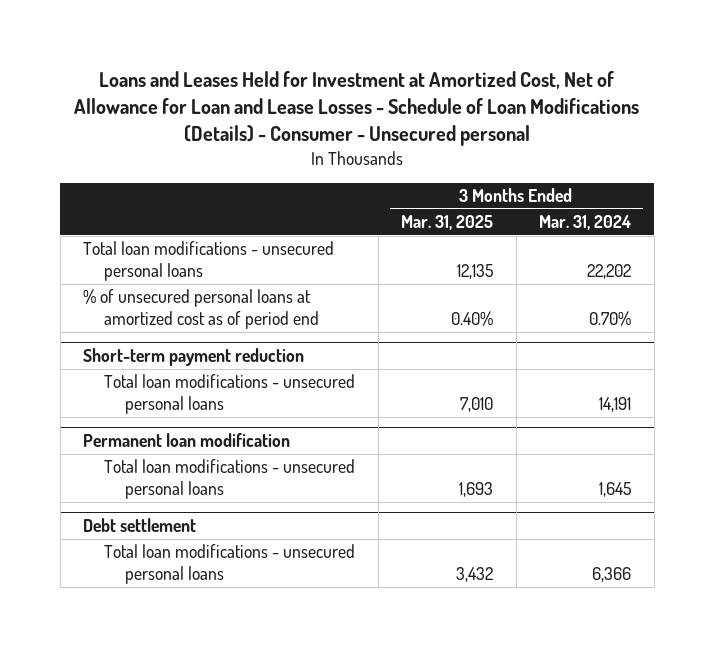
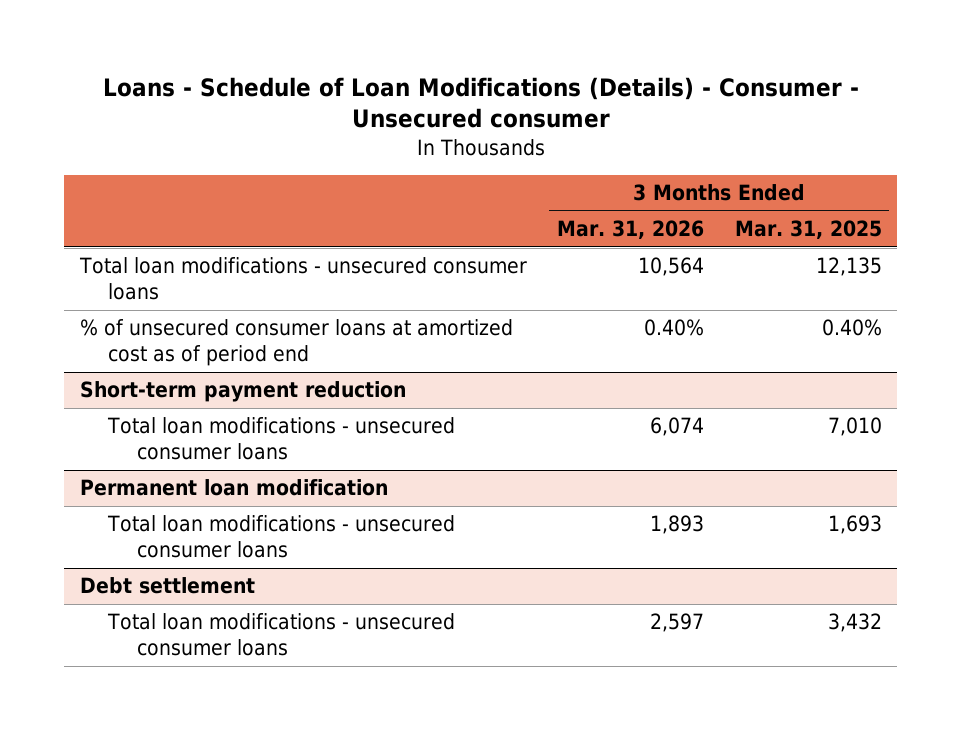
[74,71,640,147] Loans and Leases Held for Investment at Amortized Cost, Net of Allowance for Loan and Lease Losses - Schedule of Loan Modifications (Details) - Consumer - Unsecured personal -> [102,76,859,129] Loans - Schedule of Loan Modifications (Details) - Consumer - Unsecured consumer
[539,215,632,231] Mar. 31, 2024 -> none
none -> [557,220,705,240] Mar. 31, 2026
[83,241,335,281] Total loan modifications - unsecured personal loans -> [78,257,527,301] Total loan modifications - unsecured consumer loans
[83,289,320,329] % of unsecured personal loans at amortized cost as of period end -> [79,319,513,367] % of unsecured consumer loans at amortized cost as of period end
[104,374,356,414] Total loan modifications - unsecured personal loans -> [107,417,456,461] Total loan modifications - unsecured consumer loans
[104,459,356,499] Total loan modifications - unsecured personal loans -> [107,515,456,559] Total loan modifications - unsecured consumer loans
[104,544,356,584] Total loan modifications - unsecured personal loans -> [107,613,456,657] Total loan modifications - unsecured consumer loans

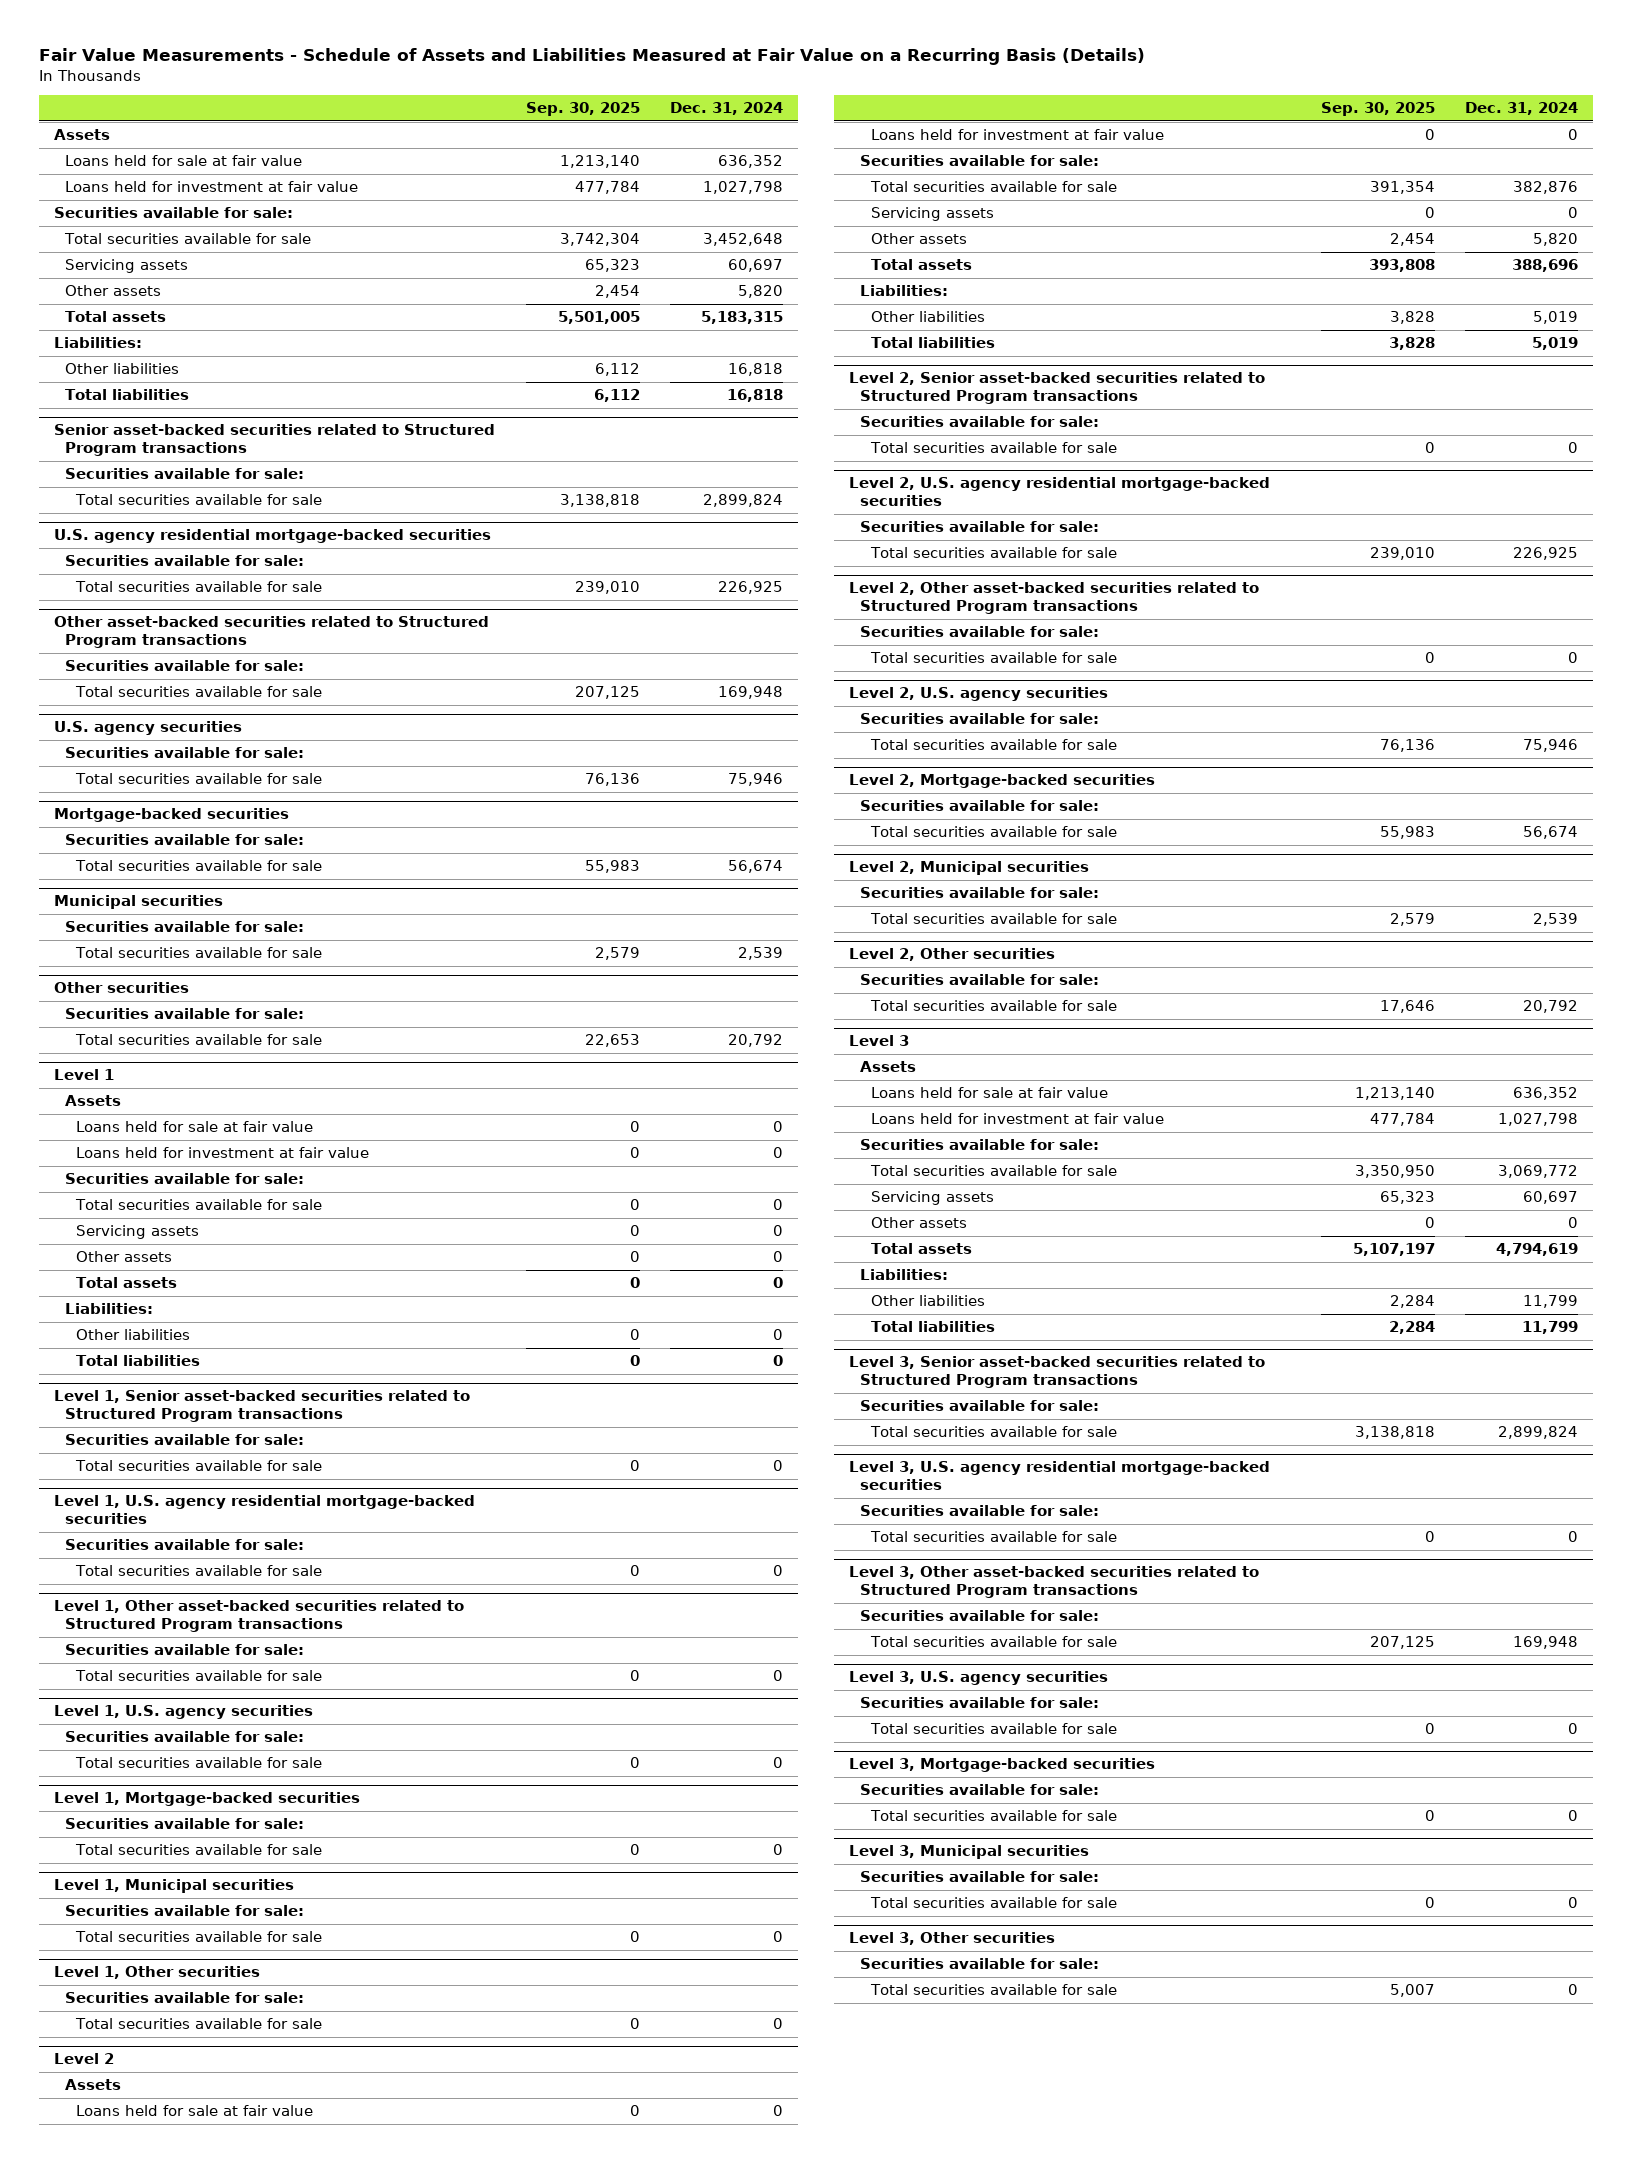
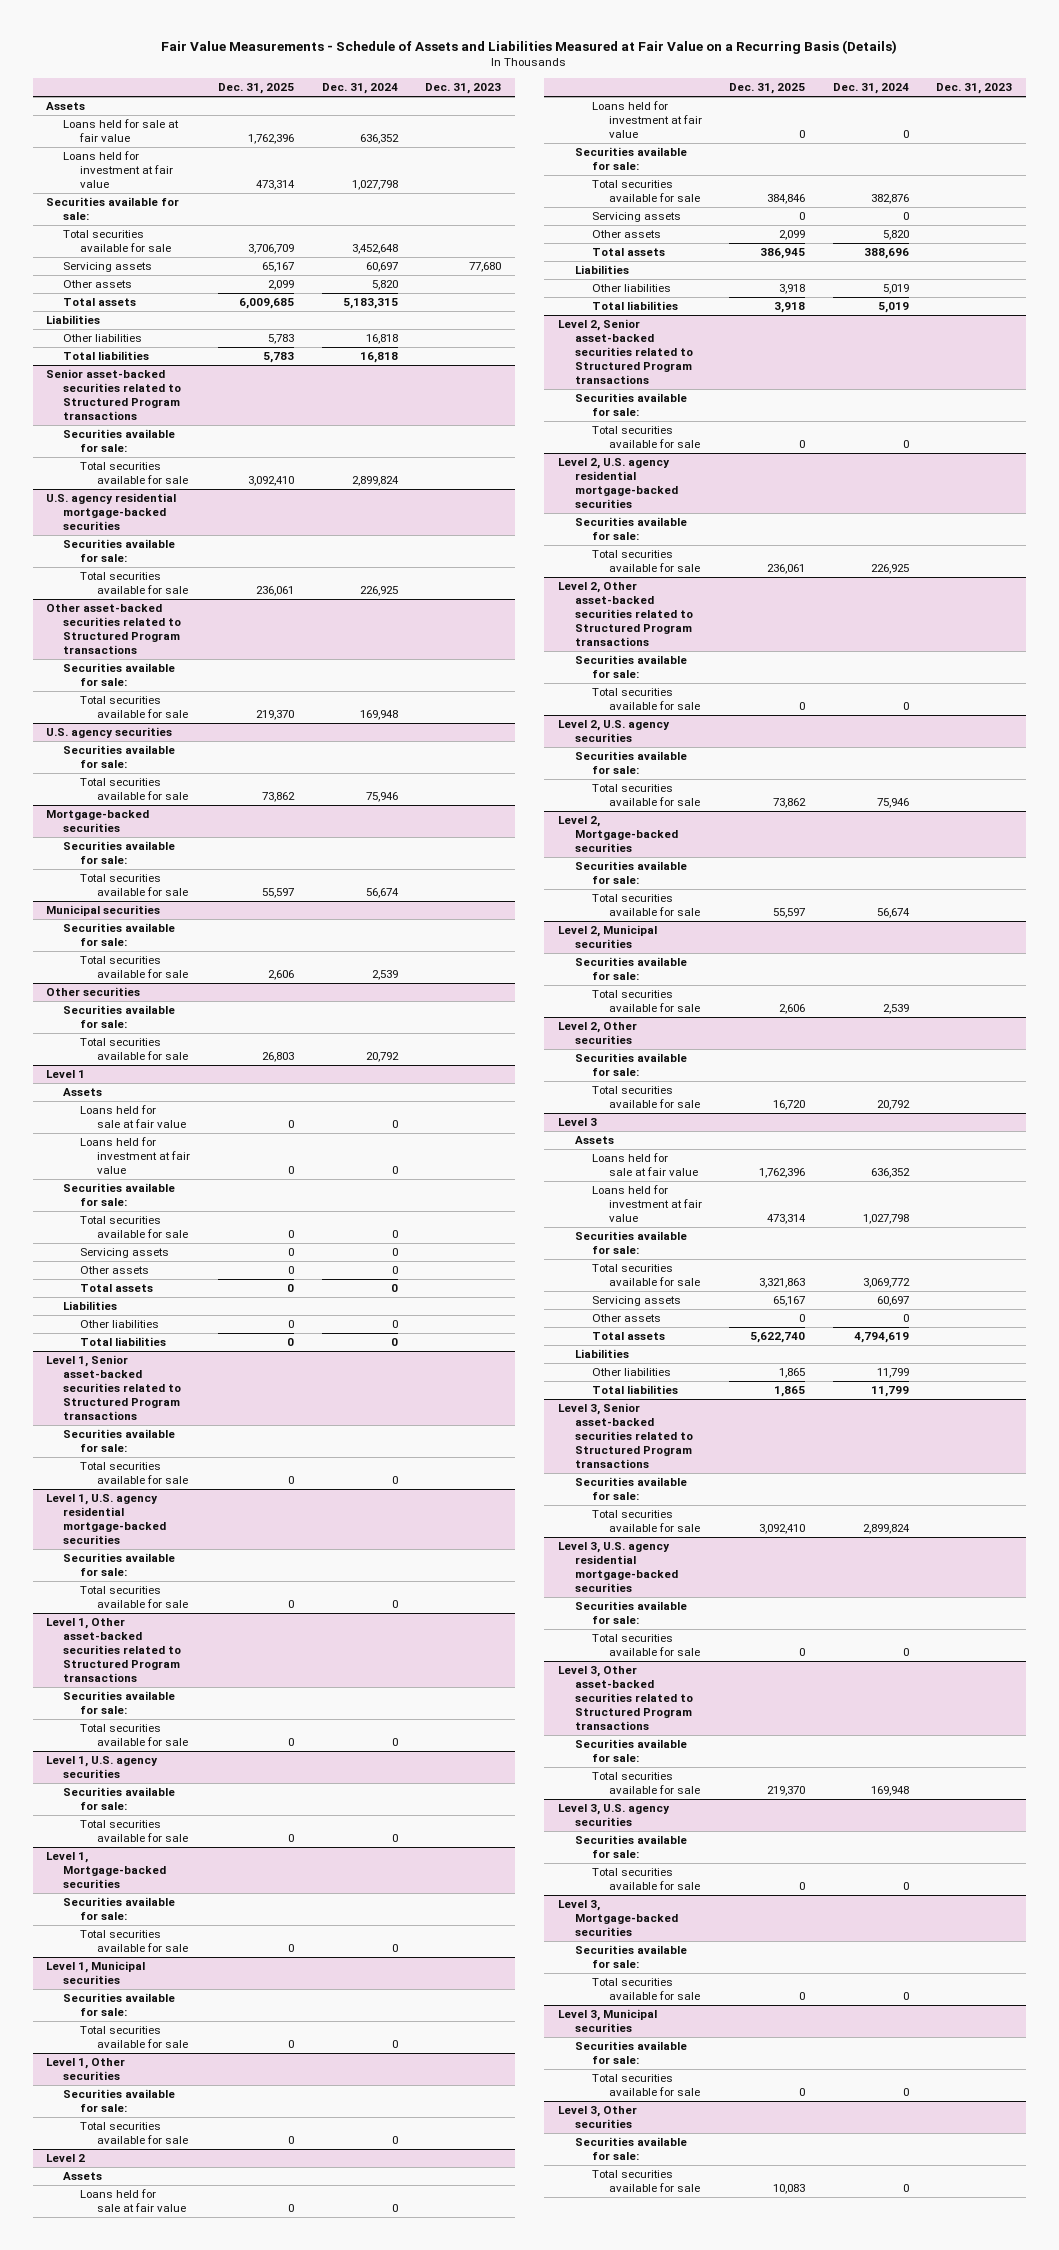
[525,102,640,117] Sep. 30, 2025 -> none
none -> [217,83,294,95] Dec. 31, 2025
none -> [425,83,502,95] Dec. 31, 2023
[54,337,143,349] Liabilities: -> [46,315,101,325] Liabilities
[65,1303,154,1315] Liabilities: -> [63,1301,118,1311] Liabilities
[860,285,949,297] Liabilities: -> [574,265,629,275] Liabilities
[860,1269,949,1281] Liabilities: -> [574,1349,629,1359] Liabilities

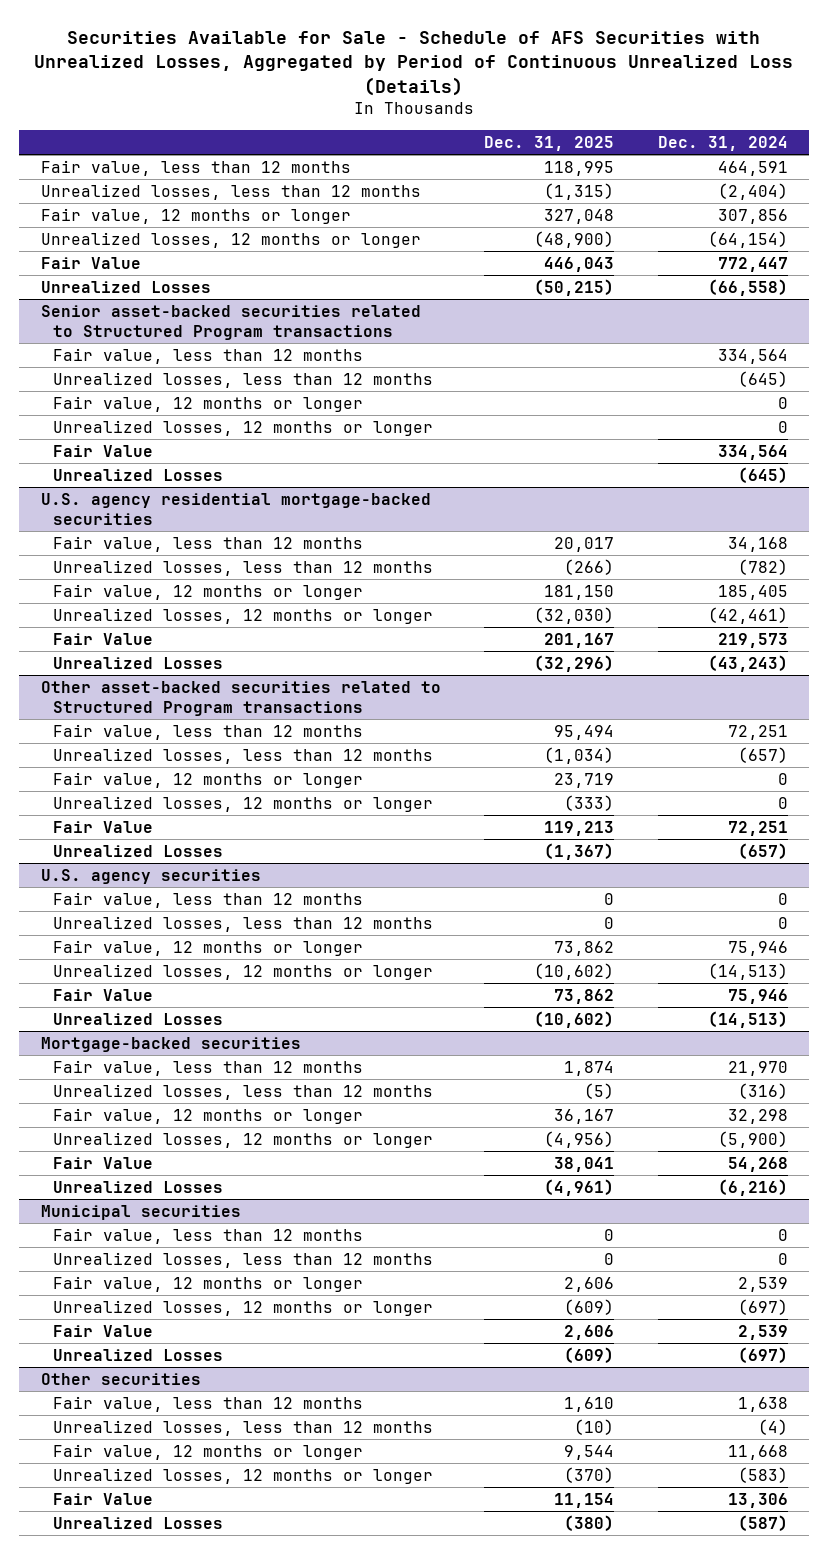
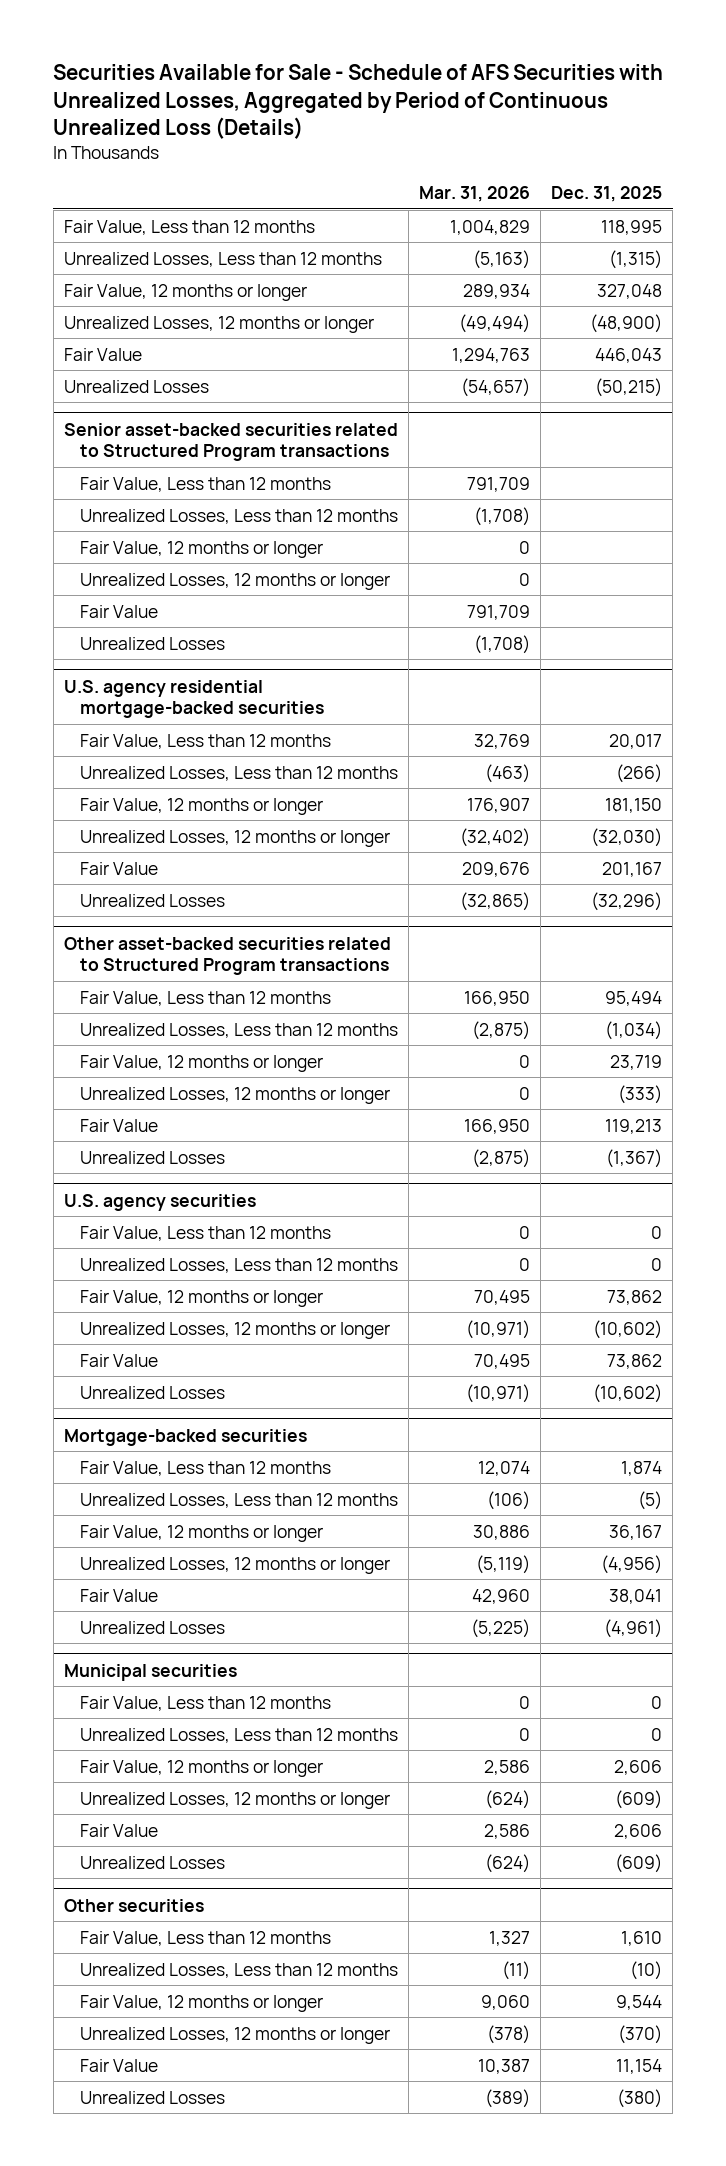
[657,135,788,151] Dec. 31, 2024 -> none
none -> [419,186,531,203] Mar. 31, 2026
[40,159,351,176] Fair value, less than 12 months -> [63,219,315,235] Fair Value, Less than 12 months
[40,183,421,200] Unrealized losses, less than 12 months -> [63,251,382,267] Unrealized Losses, Less than 12 months
[40,207,351,224] Fair value, 12 months or longer -> [63,283,307,301] Fair Value, 12 months or longer
[40,231,421,248] Unrealized losses, 12 months or longer -> [63,315,374,333] Unrealized Losses, 12 months or longer
[53,347,364,364] Fair value, less than 12 months -> [80,476,332,492] Fair Value, Less than 12 months
[53,371,434,388] Unrealized losses, less than 12 months -> [80,508,399,524] Unrealized Losses, Less than 12 months
[53,395,364,412] Fair value, 12 months or longer -> [80,540,324,558] Fair Value, 12 months or longer
[53,419,434,436] Unrealized losses, 12 months or longer -> [80,572,391,590] Unrealized Losses, 12 months or longer
[53,535,364,552] Fair value, less than 12 months -> [80,733,332,749] Fair Value, Less than 12 months
[53,559,434,576] Unrealized losses, less than 12 months -> [80,765,399,781] Unrealized Losses, Less than 12 months
[53,583,364,600] Fair value, 12 months or longer -> [80,797,324,815] Fair Value, 12 months or longer
[53,607,434,624] Unrealized losses, 12 months or longer -> [80,829,391,847] Unrealized Losses, 12 months or longer
[53,723,364,740] Fair value, less than 12 months -> [80,990,332,1006] Fair Value, Less than 12 months
[53,747,434,764] Unrealized losses, less than 12 months -> [80,1022,399,1038] Unrealized Losses, Less than 12 months
[53,771,364,788] Fair value, 12 months or longer -> [80,1054,324,1072] Fair Value, 12 months or longer
[53,795,434,812] Unrealized losses, 12 months or longer -> [80,1086,391,1104] Unrealized Losses, 12 months or longer
[53,891,364,908] Fair value, less than 12 months -> [80,1225,332,1241] Fair Value, Less than 12 months
[53,915,434,932] Unrealized losses, less than 12 months -> [80,1257,399,1273] Unrealized Losses, Less than 12 months
[53,939,364,956] Fair value, 12 months or longer -> [80,1289,324,1307] Fair Value, 12 months or longer
[53,963,434,980] Unrealized losses, 12 months or longer -> [80,1321,391,1339] Unrealized Losses, 12 months or longer
[53,1059,364,1076] Fair value, less than 12 months -> [80,1460,332,1476] Fair Value, Less than 12 months
[53,1083,434,1100] Unrealized losses, less than 12 months -> [80,1492,399,1508] Unrealized Losses, Less than 12 months
[53,1107,364,1124] Fair value, 12 months or longer -> [80,1524,324,1542] Fair Value, 12 months or longer
[53,1131,434,1148] Unrealized losses, 12 months or longer -> [80,1556,391,1574] Unrealized Losses, 12 months or longer
[53,1227,364,1244] Fair value, less than 12 months -> [80,1695,332,1711] Fair Value, Less than 12 months
[53,1251,434,1268] Unrealized losses, less than 12 months -> [80,1727,399,1743] Unrealized Losses, Less than 12 months
[53,1275,364,1292] Fair value, 12 months or longer -> [80,1759,324,1777] Fair Value, 12 months or longer
[53,1299,434,1316] Unrealized losses, 12 months or longer -> [80,1791,391,1809] Unrealized Losses, 12 months or longer
[53,1395,364,1412] Fair value, less than 12 months -> [80,1930,332,1946] Fair Value, Less than 12 months
[53,1419,434,1436] Unrealized losses, less than 12 months -> [80,1962,399,1978] Unrealized Losses, Less than 12 months
[53,1443,364,1460] Fair value, 12 months or longer -> [80,1994,324,2012] Fair Value, 12 months or longer
[53,1467,434,1484] Unrealized losses, 12 months or longer -> [80,2026,391,2044] Unrealized Losses, 12 months or longer

